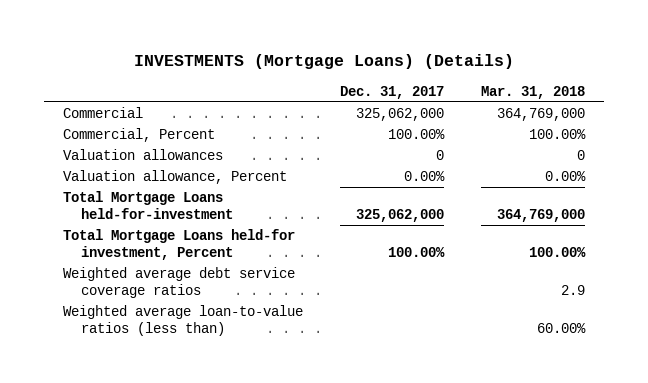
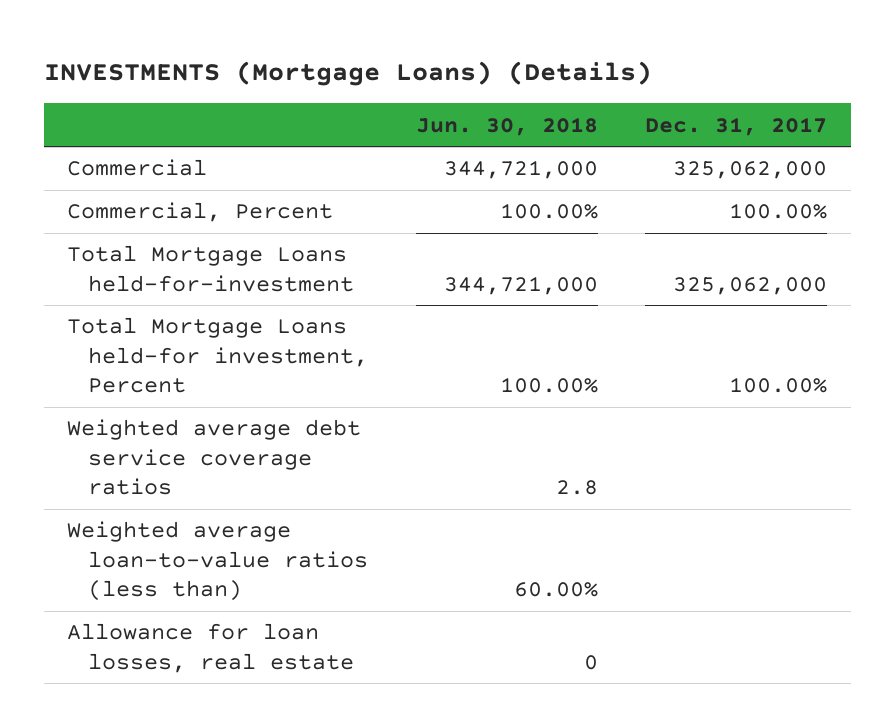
[481,85,586,99] Mar. 31, 2018 -> none
none -> [415,116,598,136] Jun. 30, 2018
[62,149,223,161] Valuation allowances -> none
[62,170,287,185] Valuation allowance, Percent -> none
none -> [67,623,354,673] Allowance for loan losses, real estate

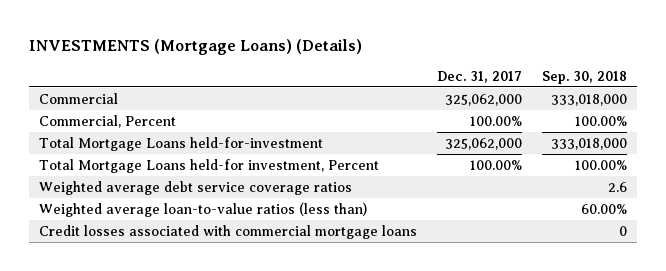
[415,116,598,136] Jun. 30, 2018 -> none
none -> [541,70,627,84] Sep. 30, 2018
[67,623,354,673] Allowance for loan losses, real estate -> [38,224,417,239] Credit losses associated with commercial mortgage loans

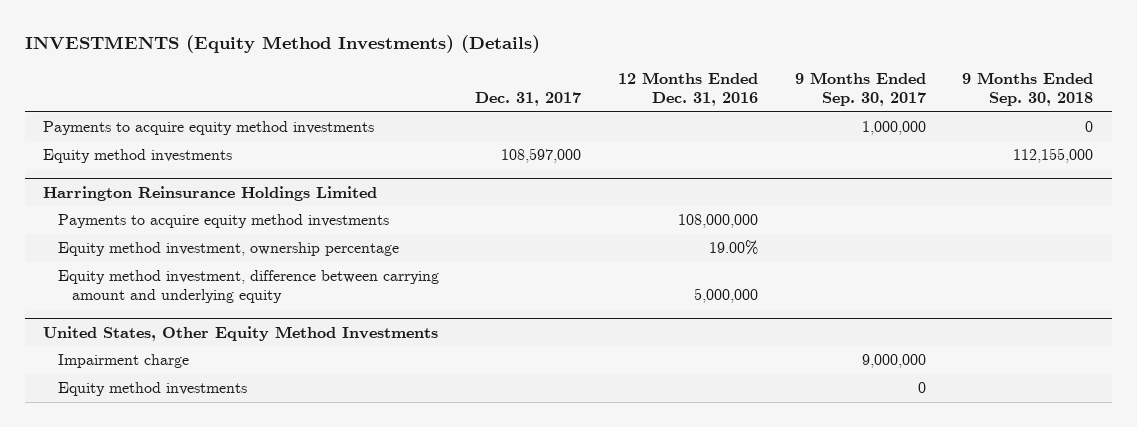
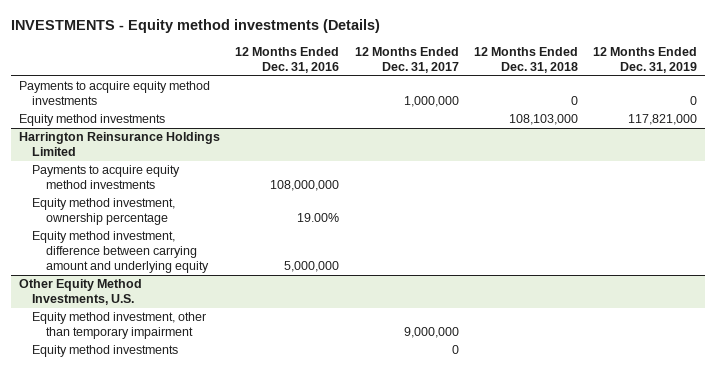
[25,35,541,54] INVESTMENTS (Equity Method Investments) (Details) -> [10,19,380,34] INVESTMENTS - Equity method investments (Details)
[475,92,582,107] Dec. 31, 2017 -> none
[794,72,926,107] 9 Months Ended Sep. 30, 2017 -> none
[962,72,1094,107] 9 Months Ended Sep. 30, 2018 -> none
none -> [354,47,459,73] 12 Months Ended Dec. 31, 2017
none -> [473,47,578,73] 12 Months Ended Dec. 31, 2018
none -> [593,47,698,73] 12 Months Ended Dec. 31, 2019
[43,325,439,341] United States, Other Equity Method Investments -> [18,279,142,306] Other Equity Method Investments, U.S.
[57,354,189,369] Impairment charge -> [32,312,207,340] Equity method investment, other than temporary impairment

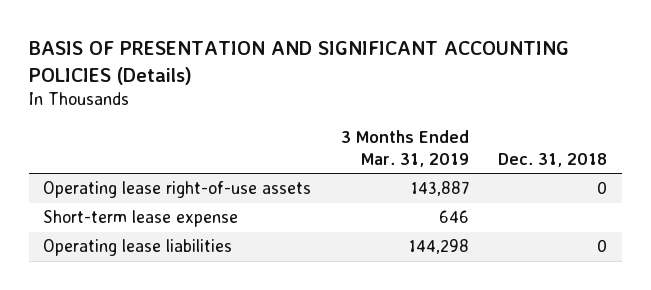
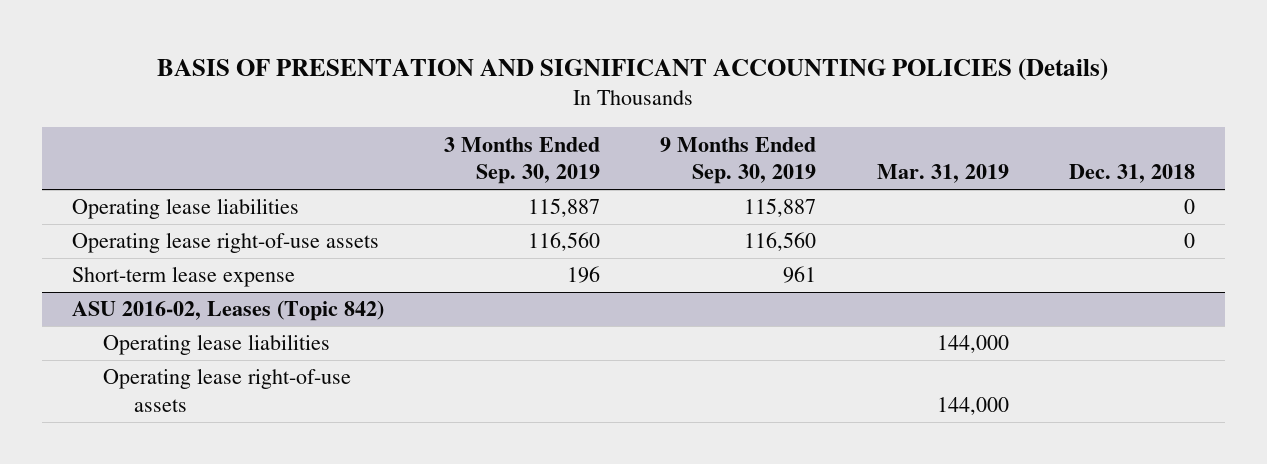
[340,129,469,167] 3 Months Ended Mar. 31, 2019 -> none
none -> [444,136,601,185] 3 Months Ended Sep. 30, 2019
none -> [660,136,817,185] 9 Months Ended Sep. 30, 2019
none -> [876,164,1009,184] Mar. 31, 2019
[43,239,233,257] Operating lease liabilities -> [71,198,299,220] Operating lease liabilities
none -> [71,300,384,322] ASU 2016-02, Leases (Topic 842)
none -> [103,334,331,356] Operating lease liabilities
none -> [103,368,352,413] Operating lease right-of-use assets

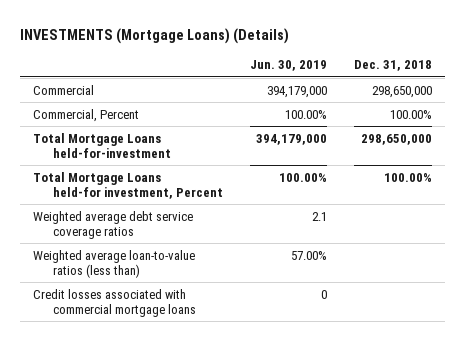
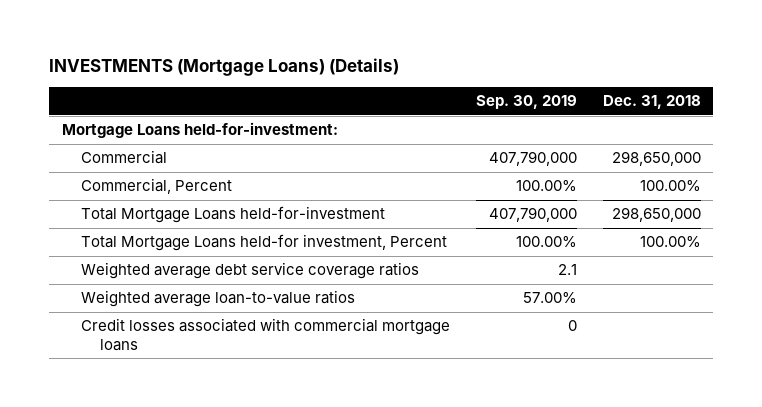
[250,60,328,72] Jun. 30, 2019 -> none
none -> [475,95,577,110] Sep. 30, 2019
none -> [61,122,338,139] Mortgage Loans held-for-investment:
[33,249,196,278] Weighted average loan-to-value ratios (less than) -> [81,290,356,308] Weighted average loan-to-value ratios

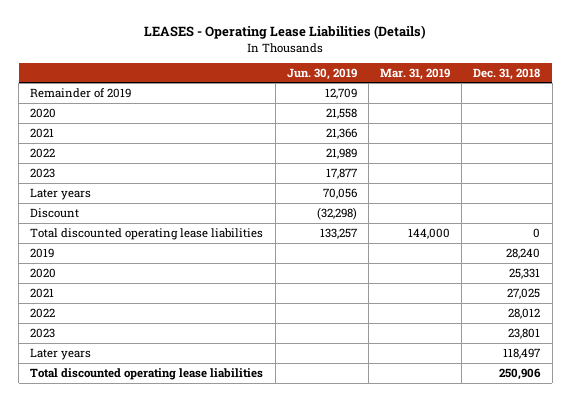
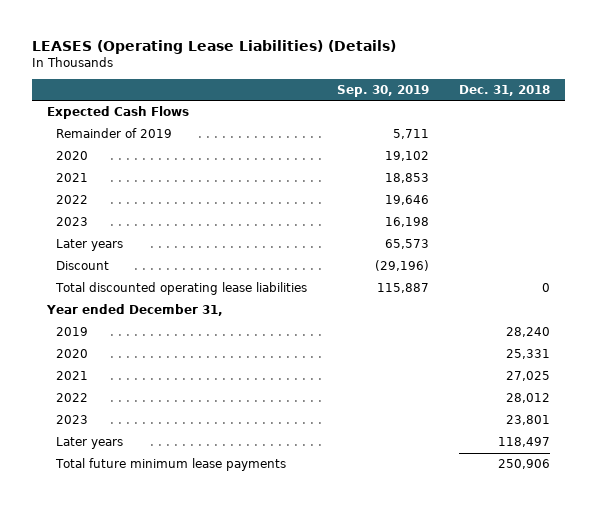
[144,25,427,40] LEASES - Operating Lease Liabilities (Details) -> [31,39,396,54] LEASES (Operating Lease Liabilities) (Details)
[286,67,357,80] Jun. 30, 2019 -> none
[380,67,451,80] Mar. 31, 2019 -> none
none -> [337,85,430,98] Sep. 30, 2019
none -> [47,106,190,120] Expected Cash Flows
none -> [46,304,224,317] Year ended December 31,
[30,367,264,380] Total discounted operating lease liabilities -> [54,458,286,472] Total future minimum lease payments

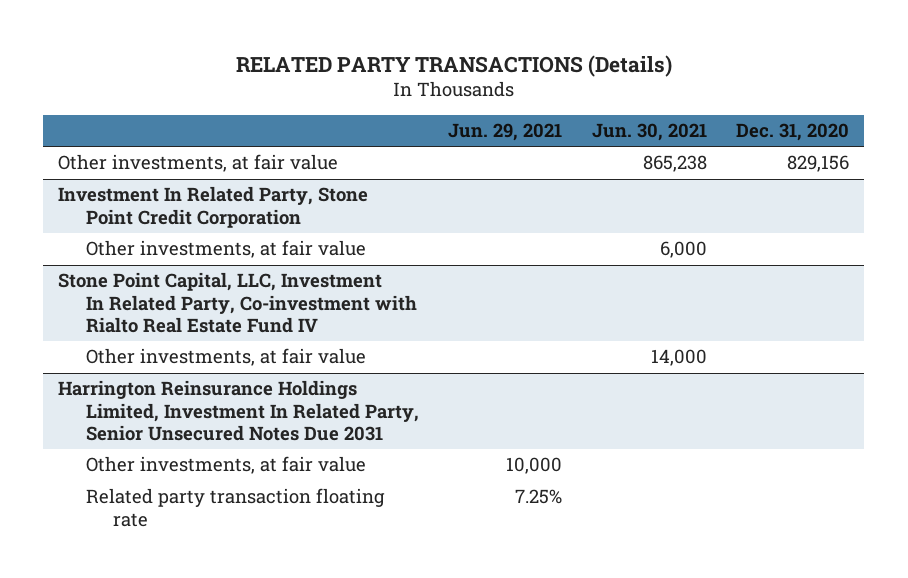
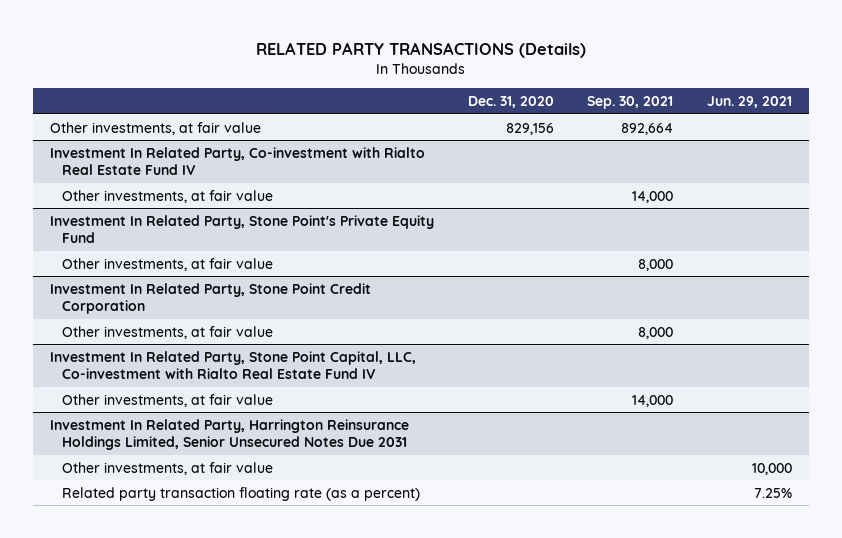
[591,122,707,141] Jun. 30, 2021 -> none
none -> [587,96,674,110] Sep. 30, 2021
none -> [49,146,425,175] Investment In Related Party, Co-investment with Rialto Real Estate Fund IV
none -> [61,189,273,203] Other investments, at fair value
none -> [49,214,434,243] Investment In Related Party, Stone Point's Private Equity Fund
none -> [61,257,273,271] Other investments, at fair value
[58,272,417,334] Stone Point Capital, LLC, Investment In Related Party, Co-investment with Rialto Real Estate Fund IV -> [49,350,416,379] Investment In Related Party, Stone Point Capital, LLC, Co-investment with Rialto Real Estate Fund IV
[58,380,419,442] Harrington Reinsurance Holdings Limited, Investment In Related Party, Senior Unsecured Notes Due 2031 -> [49,418,409,450] Investment In Related Party, Harrington Reinsurance Holdings Limited, Senior Unsecured Notes Due 2031
[85,488,385,527] Related party transaction floating rate -> [61,486,420,501] Related party transaction floating rate (as a percent)

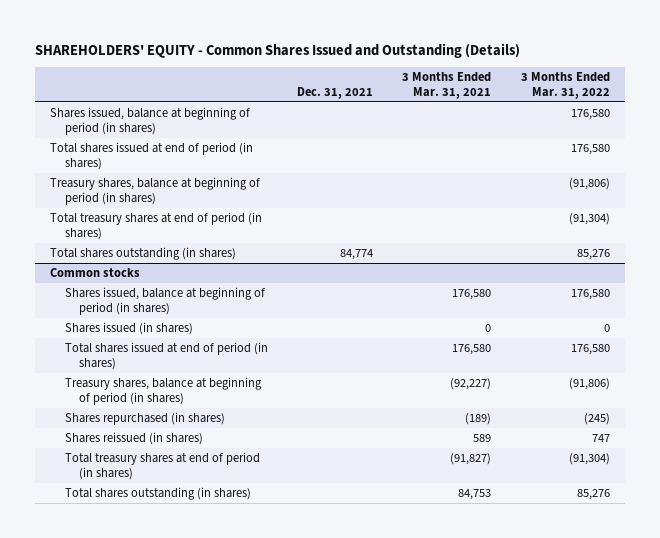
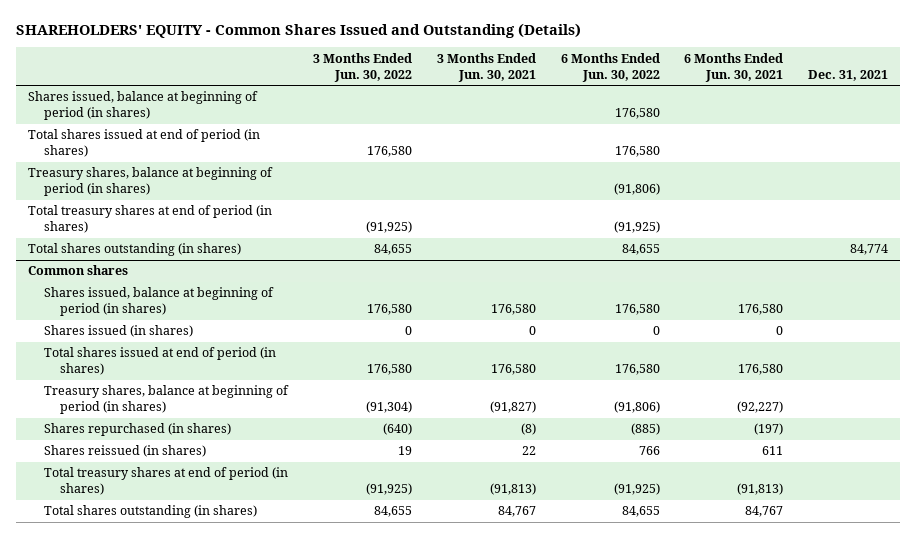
[402,72,492,99] 3 Months Ended Mar. 31, 2021 -> none
[520,72,610,99] 3 Months Ended Mar. 31, 2022 -> none
none -> [312,52,412,82] 3 Months Ended Jun. 30, 2022
none -> [436,52,536,82] 3 Months Ended Jun. 30, 2021
none -> [560,52,660,82] 6 Months Ended Jun. 30, 2022
none -> [684,52,784,82] 6 Months Ended Jun. 30, 2021
[50,268,141,278] Common stocks -> [28,265,129,276] Common shares

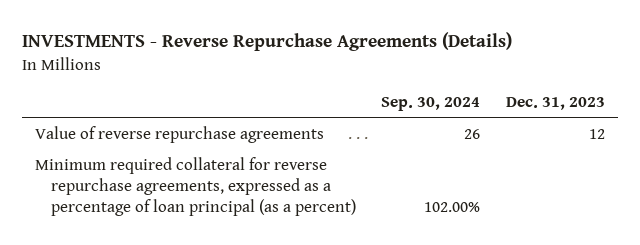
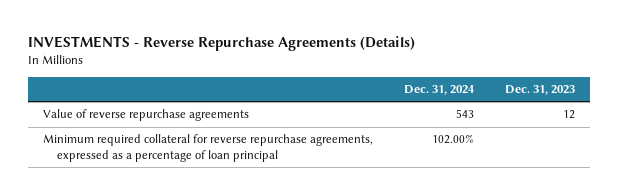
[381,96,481,111] Sep. 30, 2024 -> none
none -> [404,85,476,96] Dec. 31, 2024
[34,156,356,217] Minimum required collateral for reverse repurchase agreements, expressed as a percentage of loan principal (as a percent) -> [43,134,374,162] Minimum required collateral for reverse repurchase agreements, expressed as a percentage of loan principal

